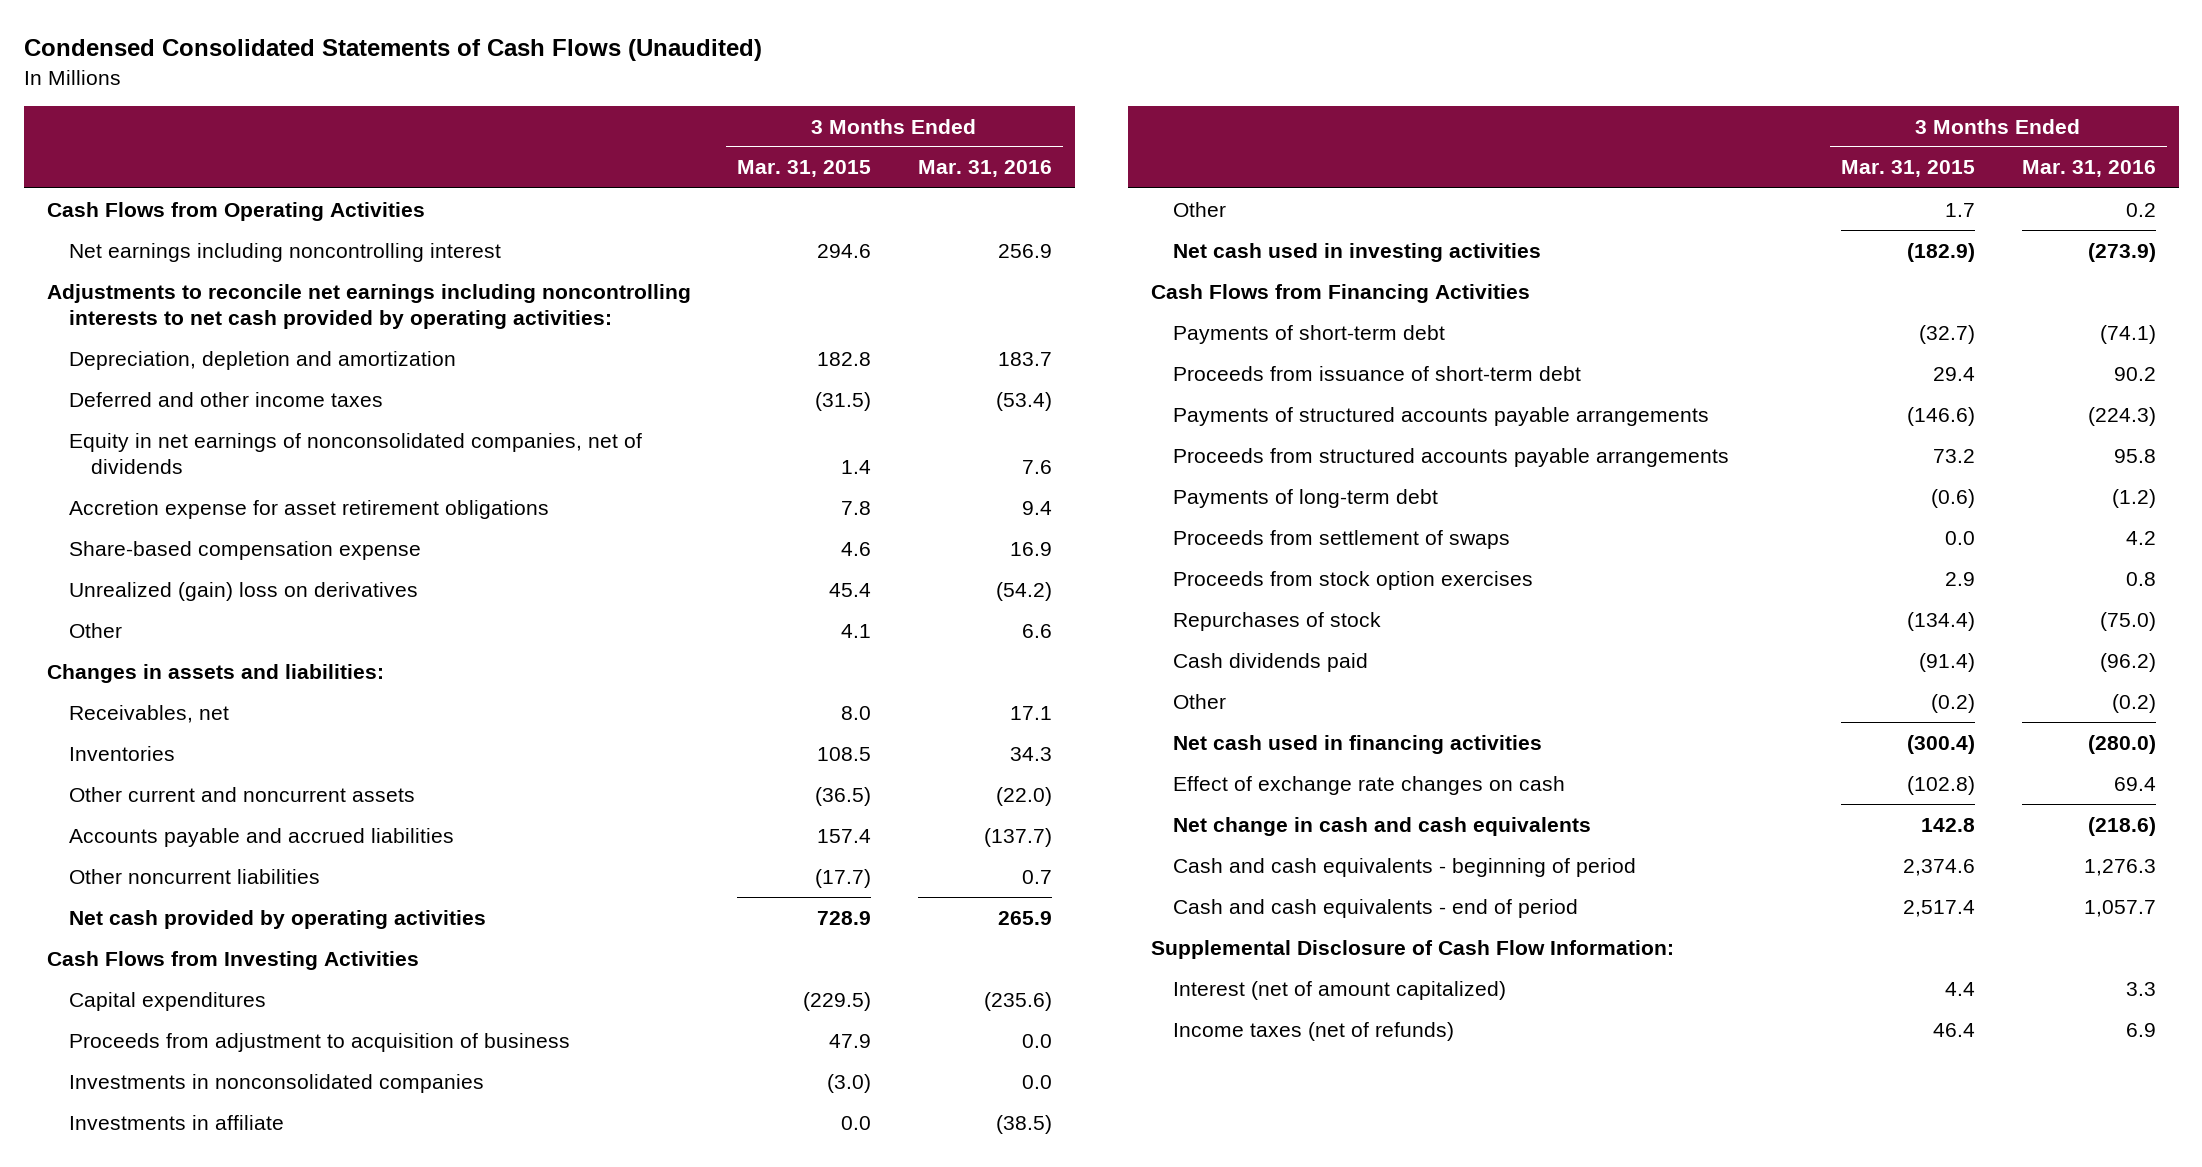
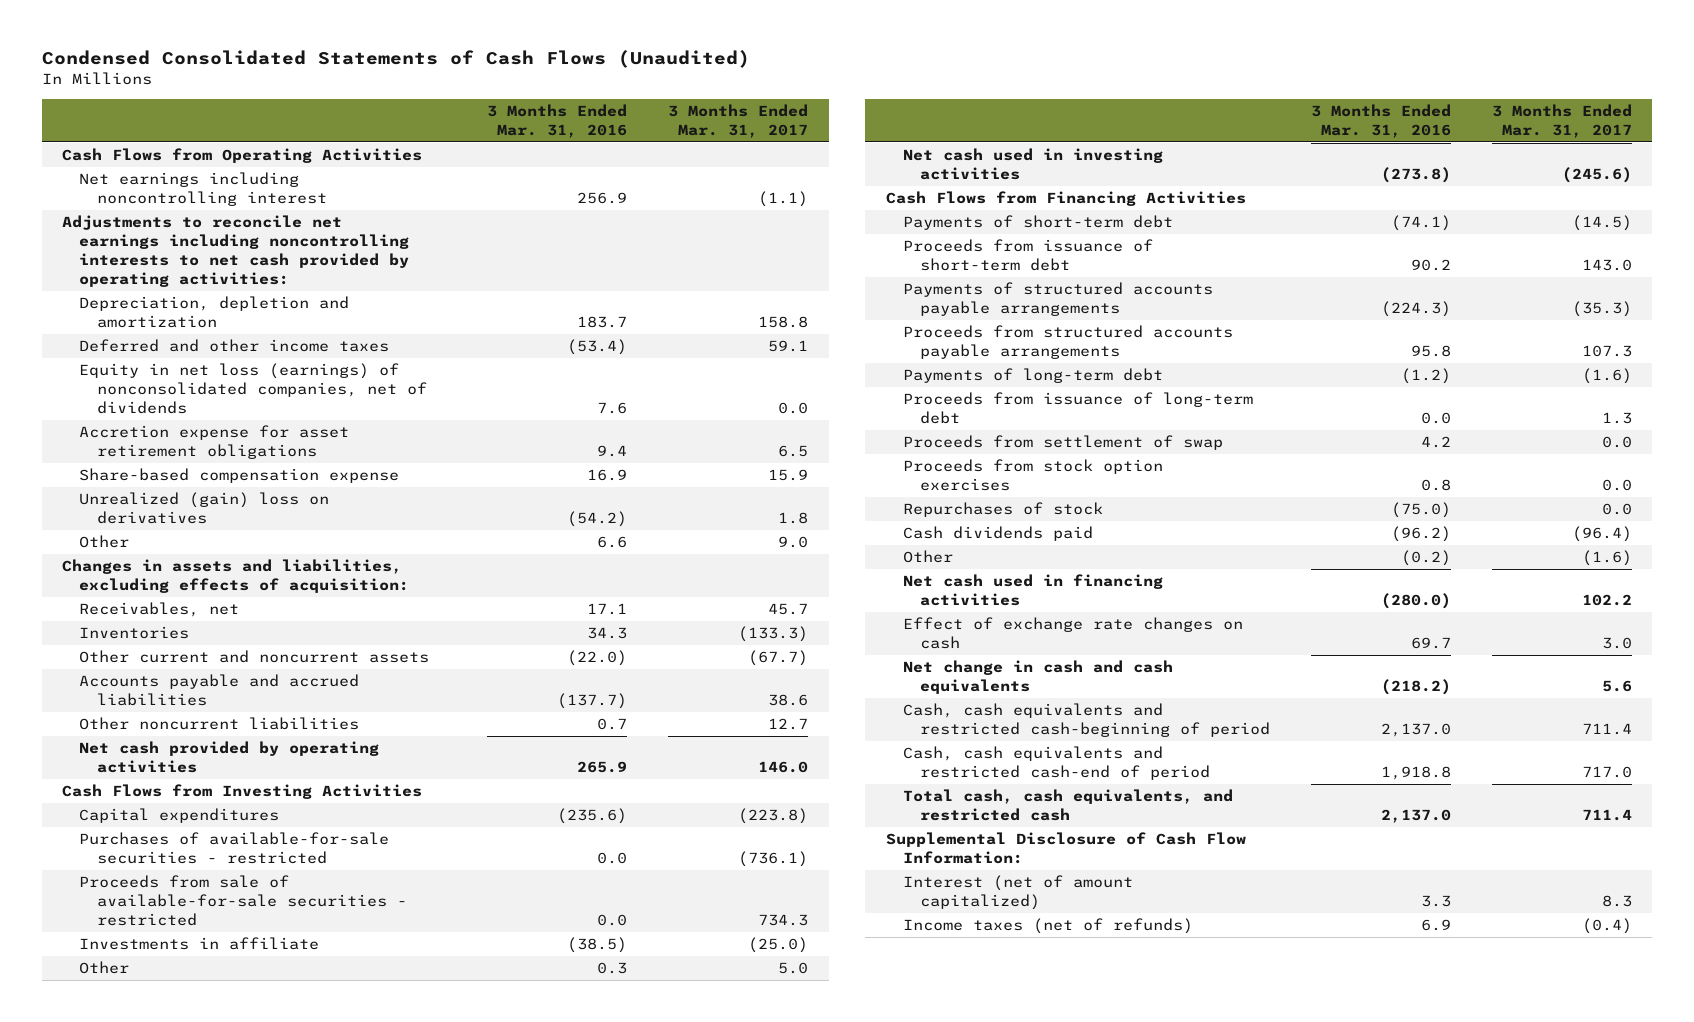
[737,160,872,178] Mar. 31, 2015 -> none
none -> [668,103,809,138] 3 Months Ended Mar. 31, 2017
[68,432,642,474] Equity in net earnings of nonconsolidated companies, net of dividends -> [79,363,427,414] Equity in net loss (earnings) of nonconsolidated companies, net of dividends
[46,663,384,683] Changes in assets and liabilities: -> [62,559,410,593] Changes in assets and liabilities, excluding effects of acquisition:
[68,1032,570,1052] Proceeds from adjustment to acquisition of business -> none
[68,1073,484,1093] Investments in nonconsolidated companies -> none
none -> [79,832,390,864] Purchases of available-for-sale securities - restricted
none -> [79,875,407,926] Proceeds from sale of available-for-sale securities - restricted
[2125,202,2156,217] 0.2 -> [597,962,628,975] 0.3
[2087,242,2156,262] (273.9) -> [1380,166,1451,183] (273.8)
none -> [902,392,1253,424] Proceeds from issuance of long-term debt
[1172,529,1510,549] Proceeds from settlement of swaps -> [902,435,1223,451] Proceeds from settlement of swap
[2113,776,2156,791] 69.4 -> [1410,636,1451,649] 69.7
[2087,816,2156,836] (218.6) -> [1380,678,1451,695] (218.2)
[1172,857,1636,877] Cash and cash equivalents - beginning of period -> [902,703,1271,737] Cash, cash equivalents and restricted cash-beginning of period
[2083,858,2156,876] 1,276.3 -> [1380,722,1451,737] 2,137.0
[1172,898,1578,918] Cash and cash equivalents - end of period -> [902,746,1211,780] Cash, cash equivalents and restricted cash-end of period
[2083,899,2156,917] 1,057.7 -> [1380,765,1451,780] 1,918.8
none -> [902,789,1233,821] Total cash, cash equivalents, and restricted cash

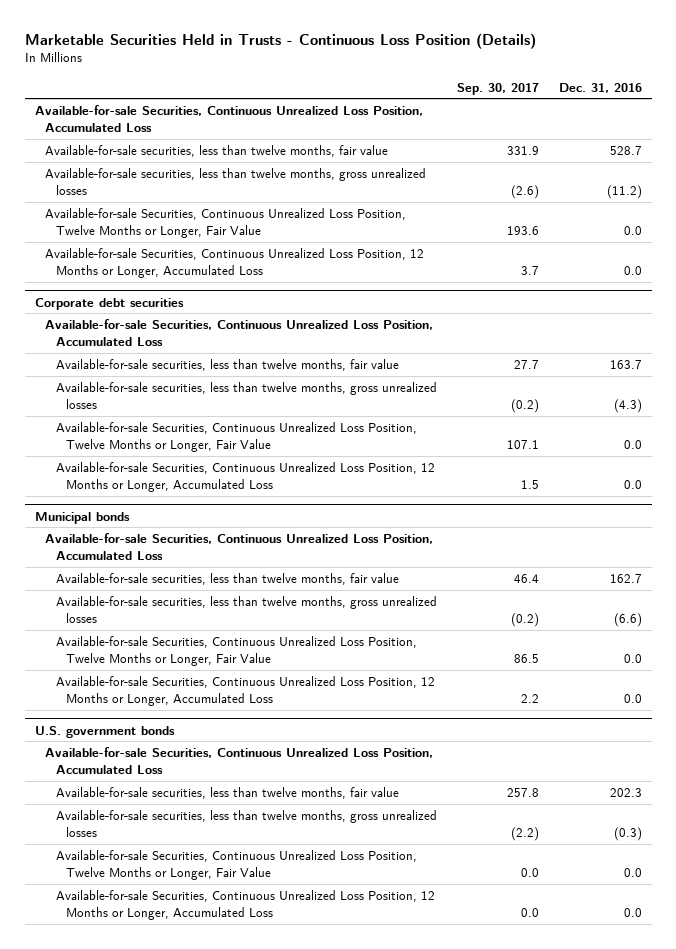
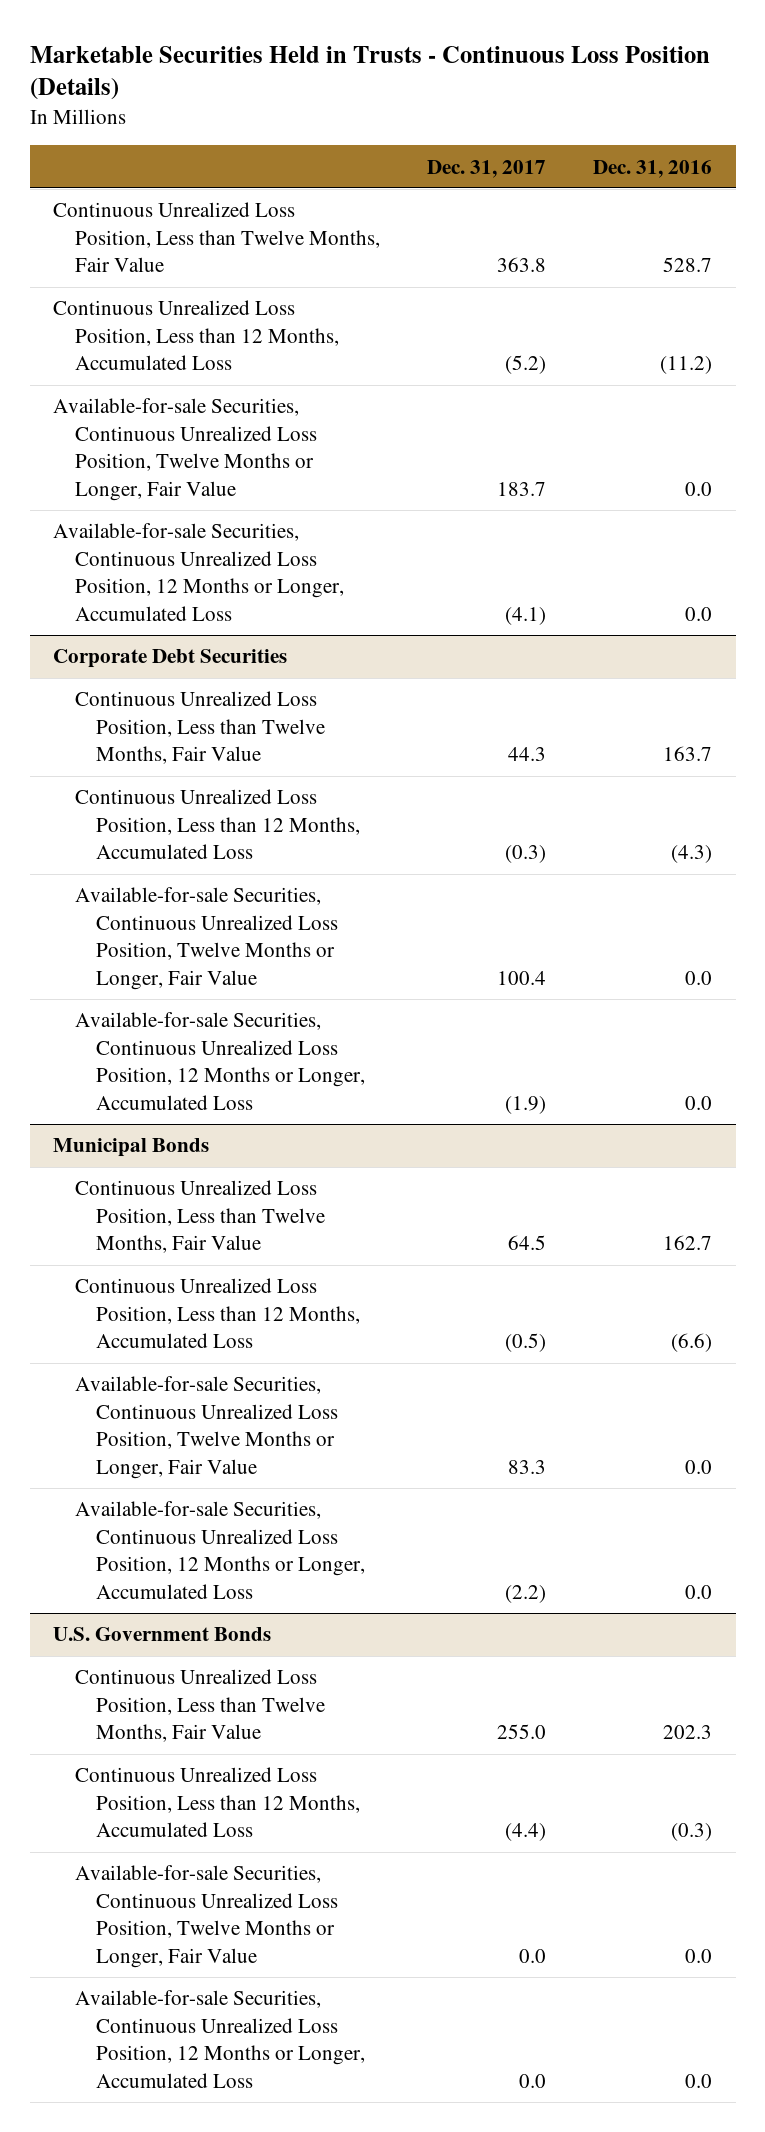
[456,82,539,95] Sep. 30, 2017 -> none
none -> [426,159,546,178] Dec. 31, 2017
[34,105,423,132] Available-for-sale Securities, Continuous Unrealized Loss Position, Accumulated Loss -> none
[45,145,389,158] Available-for-sale securities, less than twelve months, fair value -> [53,202,380,273] Continuous Unrealized Loss Position, Less than Twelve Months, Fair Value
[45,168,427,195] Available-for-sale securities, less than twelve months, gross unrealized losses -> [53,300,339,371] Continuous Unrealized Loss Position, Less than 12 Months, Accumulated Loss
[45,319,434,346] Available-for-sale Securities, Continuous Unrealized Loss Position, Accumulated Loss -> none
[34,297,184,310] Corporate debt securities -> [53,649,288,669] Corporate Debt Securities
[55,359,399,372] Available-for-sale securities, less than twelve months, fair value -> [74,691,326,765] Continuous Unrealized Loss Position, Less than Twelve Months, Fair Value
[55,382,437,409] Available-for-sale securities, less than twelve months, gross unrealized losses -> [74,789,361,860] Continuous Unrealized Loss Position, Less than 12 Months, Accumulated Loss
[45,533,434,560] Available-for-sale Securities, Continuous Unrealized Loss Position, Accumulated Loss -> none
[34,511,130,524] Municipal bonds -> [53,1138,210,1158] Municipal Bonds
[55,573,399,586] Available-for-sale securities, less than twelve months, fair value -> [74,1180,326,1254] Continuous Unrealized Loss Position, Less than Twelve Months, Fair Value
[55,596,437,623] Available-for-sale securities, less than twelve months, gross unrealized losses -> [74,1278,361,1349] Continuous Unrealized Loss Position, Less than 12 Months, Accumulated Loss
[45,747,434,774] Available-for-sale Securities, Continuous Unrealized Loss Position, Accumulated Loss -> none
[34,725,175,738] U.S. government bonds -> [53,1627,272,1642] U.S. Government Bonds
[55,787,399,800] Available-for-sale securities, less than twelve months, fair value -> [74,1669,326,1743] Continuous Unrealized Loss Position, Less than Twelve Months, Fair Value
[55,810,437,837] Available-for-sale securities, less than twelve months, gross unrealized losses -> [74,1767,361,1838] Continuous Unrealized Loss Position, Less than 12 Months, Accumulated Loss

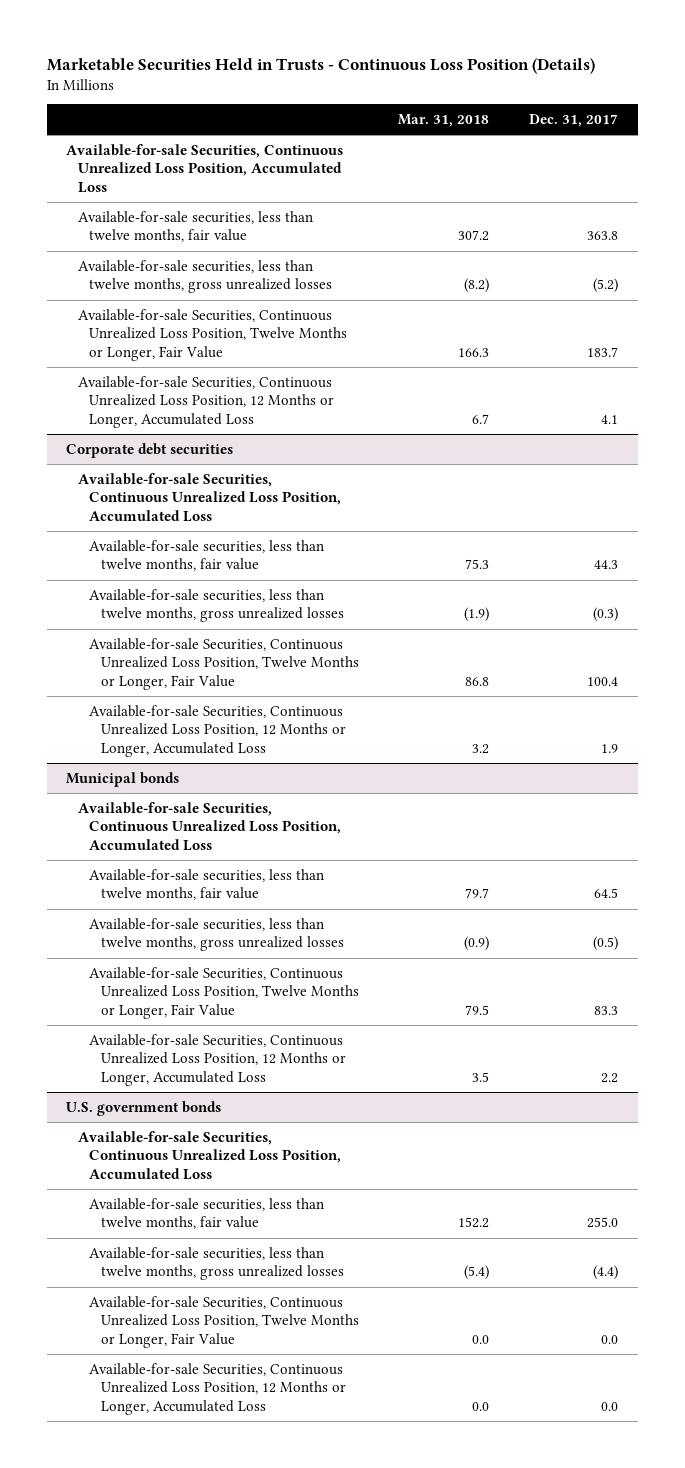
[592,159,712,178] Dec. 31, 2016 -> none
none -> [398,114,490,128] Mar. 31, 2018
none -> [66,143,344,193] Available-for-sale Securities, Continuous Unrealized Loss Position, Accumulated Loss
[53,202,380,273] Continuous Unrealized Loss Position, Less than Twelve Months, Fair Value -> [77,210,313,243] Available-for-sale securities, less than twelve months, fair value
[53,300,339,371] Continuous Unrealized Loss Position, Less than 12 Months, Accumulated Loss -> [77,259,333,294] Available-for-sale securities, less than twelve months, gross unrealized losses
[504,606,546,625] (4.1) -> [601,414,619,424] 4.1
[53,649,288,669] Corporate Debt Securities -> [66,442,234,458] Corporate debt securities
none -> [77,472,342,522] Available-for-sale Securities, Continuous Unrealized Loss Position, Accumulated Loss
[74,691,326,765] Continuous Unrealized Loss Position, Less than Twelve Months, Fair Value -> [89,539,325,572] Available-for-sale securities, less than twelve months, fair value
[74,789,361,860] Continuous Unrealized Loss Position, Less than 12 Months, Accumulated Loss -> [89,588,344,623] Available-for-sale securities, less than twelve months, gross unrealized losses
[504,1095,546,1114] (1.9) -> [601,743,619,753] 1.9
[53,1138,210,1158] Municipal Bonds -> [66,771,180,787] Municipal bonds
none -> [77,801,342,851] Available-for-sale Securities, Continuous Unrealized Loss Position, Accumulated Loss
[74,1180,326,1254] Continuous Unrealized Loss Position, Less than Twelve Months, Fair Value -> [89,868,325,901] Available-for-sale securities, less than twelve months, fair value
[74,1278,361,1349] Continuous Unrealized Loss Position, Less than 12 Months, Accumulated Loss -> [89,917,344,952] Available-for-sale securities, less than twelve months, gross unrealized losses
[504,1584,546,1603] (2.2) -> [601,1072,619,1083] 2.2
[53,1627,272,1642] U.S. Government Bonds -> [66,1100,222,1116] U.S. government bonds
none -> [77,1130,342,1180] Available-for-sale Securities, Continuous Unrealized Loss Position, Accumulated Loss
[74,1669,326,1743] Continuous Unrealized Loss Position, Less than Twelve Months, Fair Value -> [89,1197,325,1230] Available-for-sale securities, less than twelve months, fair value
[74,1767,361,1838] Continuous Unrealized Loss Position, Less than 12 Months, Accumulated Loss -> [89,1246,344,1281] Available-for-sale securities, less than twelve months, gross unrealized losses

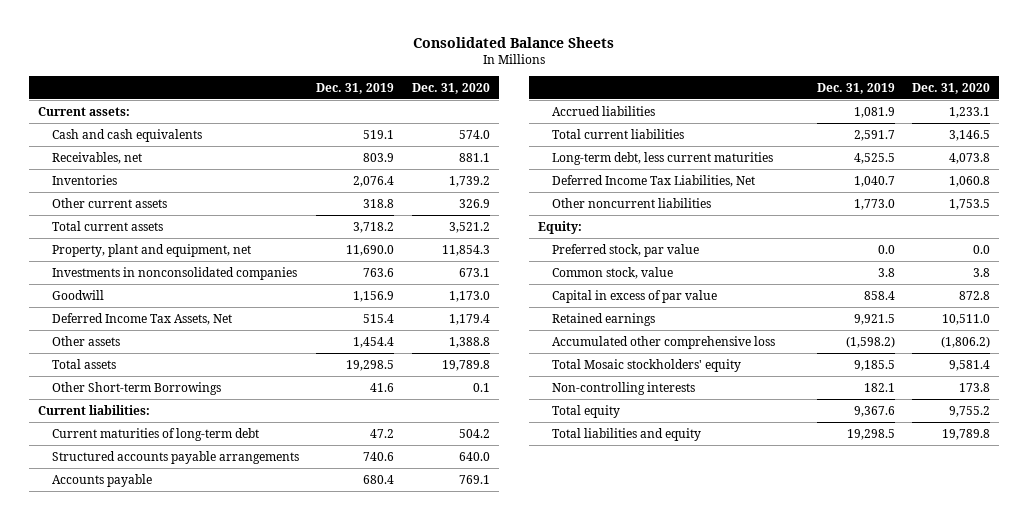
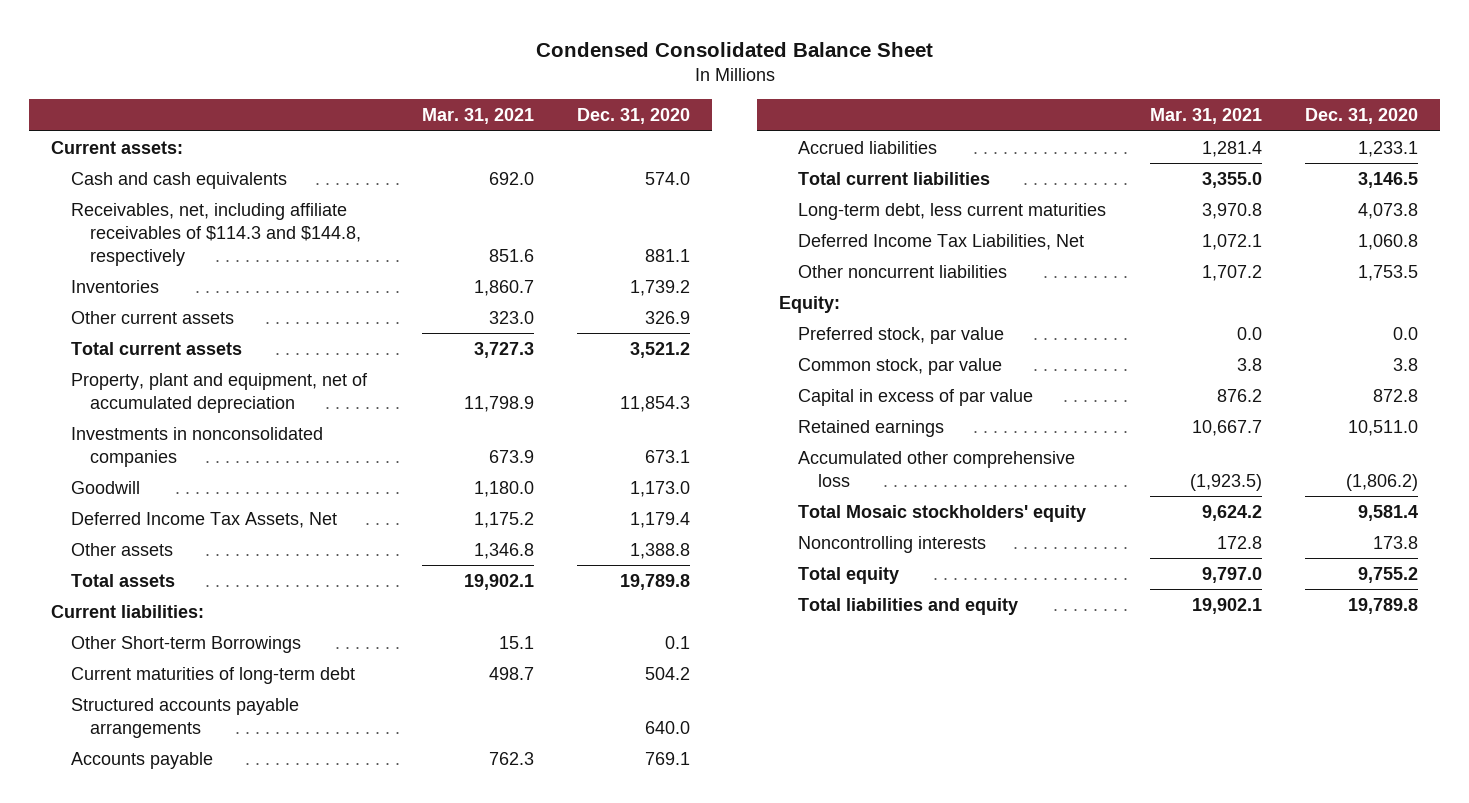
[413,36,615,48] Consolidated Balance Sheets -> [535,42,933,58] Condensed Consolidated Balance Sheet
[316,82,395,94] Dec. 31, 2019 -> none
none -> [422,108,535,125] Mar. 31, 2021
[51,151,142,164] Receivables, net -> [70,202,362,266] Receivables, net, including affiliate receivables of $114.3 and $144.8, respectively
[51,243,251,257] Property, plant and equipment, net -> [70,372,368,413] Property, plant and equipment, net of accumulated depreciation
[51,381,221,395] Other Short-term Borrowings -> [70,635,301,653] Other Short-term Borrowings
[552,266,674,279] Common stock, value -> [798,357,1003,375] Common stock, par value
[552,381,696,395] Non-controlling interests -> [798,535,987,553] Noncontrolling interests

